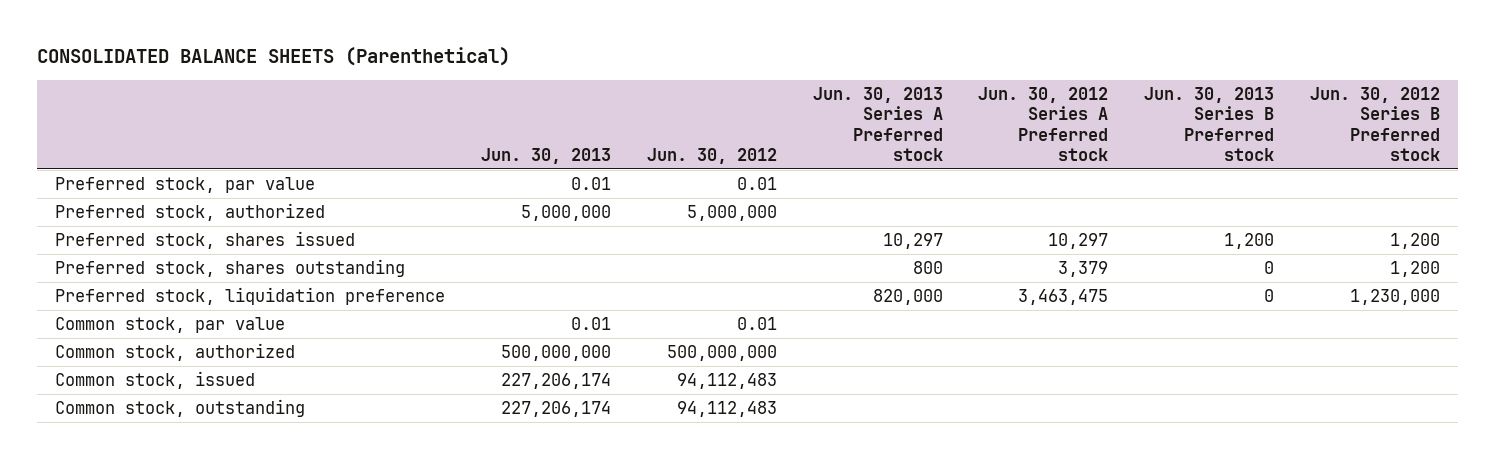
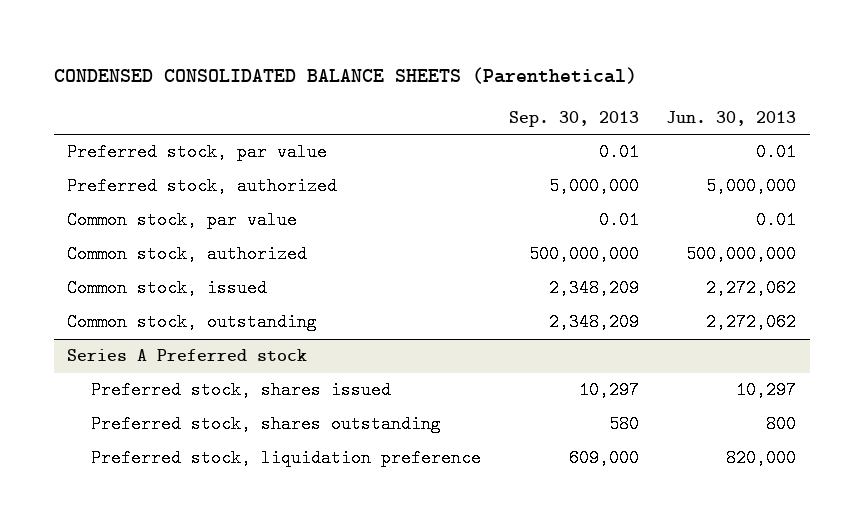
[37,47,511,67] CONSOLIDATED BALANCE SHEETS (Parenthetical) -> [53,67,637,85] CONDENSED CONSOLIDATED BALANCE SHEETS (Parenthetical)
[646,148,777,165] Jun. 30, 2012 -> none
[812,86,943,162] Jun. 30, 2013 Series A Preferred stock -> none
[978,86,1109,162] Jun. 30, 2012 Series A Preferred stock -> none
[1144,86,1275,162] Jun. 30, 2013 Series B Preferred stock -> none
[1310,86,1441,162] Jun. 30, 2012 Series B Preferred stock -> none
none -> [508,111,639,128] Sep. 30, 2013
[55,231,356,250] Preferred stock, shares issued -> none
[55,259,406,278] Preferred stock, shares outstanding -> none
[55,287,446,306] Preferred stock, liquidation preference -> none
[501,373,612,390] 227,206,174 -> [706,279,797,298] 2,272,062
[501,401,612,418] 227,206,174 -> [706,313,797,332] 2,272,062
none -> [67,349,308,362] Series A Preferred stock
none -> [91,381,392,400] Preferred stock, shares issued
none -> [91,415,442,434] Preferred stock, shares outstanding
none -> [91,449,482,468] Preferred stock, liquidation preference

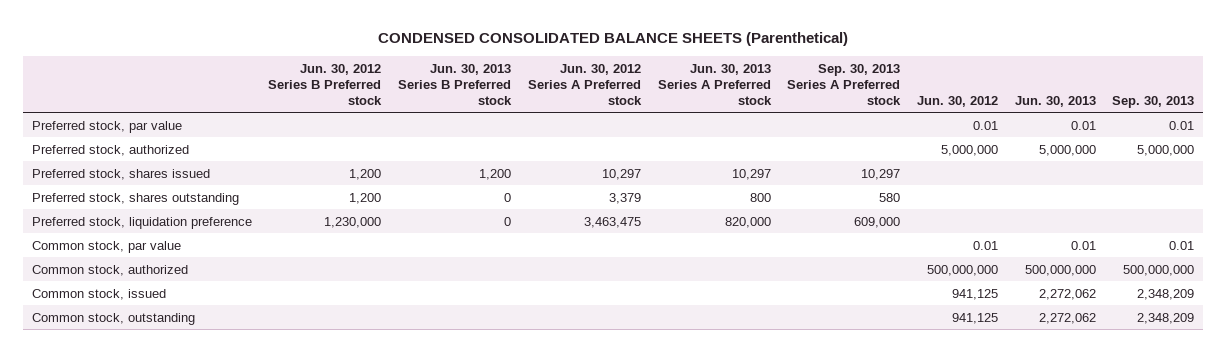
none -> [268,63,383,105] Jun. 30, 2012 Series B Preferred stock
none -> [398,63,513,105] Jun. 30, 2013 Series B Preferred stock
none -> [527,63,642,105] Jun. 30, 2012 Series A Preferred stock
none -> [657,63,772,105] Jun. 30, 2013 Series A Preferred stock
none -> [787,63,902,105] Sep. 30, 2013 Series A Preferred stock
none -> [916,95,998,107] Jun. 30, 2012
none -> [31,168,210,180] Preferred stock, shares issued
none -> [31,192,239,205] Preferred stock, shares outstanding
none -> [31,216,252,229] Preferred stock, liquidation preference
[67,349,308,362] Series A Preferred stock -> none
[91,381,392,400] Preferred stock, shares issued -> none
[91,415,442,434] Preferred stock, shares outstanding -> none
[91,449,482,468] Preferred stock, liquidation preference -> none

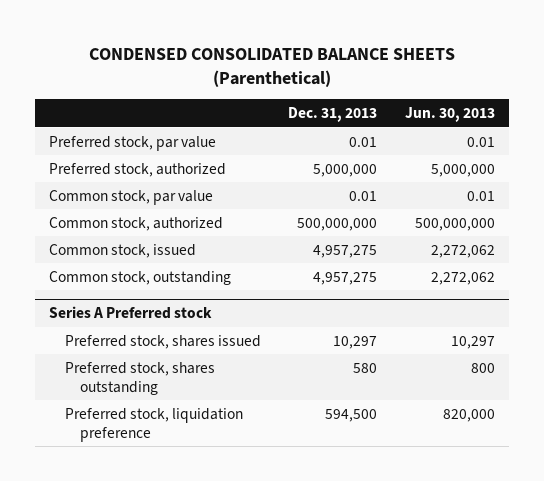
[268,63,383,105] Jun. 30, 2012 Series B Preferred stock -> none
[398,63,513,105] Jun. 30, 2013 Series B Preferred stock -> none
[527,63,642,105] Jun. 30, 2012 Series A Preferred stock -> none
[657,63,772,105] Jun. 30, 2013 Series A Preferred stock -> none
[787,63,902,105] Sep. 30, 2013 Series A Preferred stock -> none
[916,95,998,107] Jun. 30, 2012 -> none
[1112,95,1195,108] Sep. 30, 2013 -> none
none -> [288,107,378,123] Dec. 31, 2013
[31,168,210,180] Preferred stock, shares issued -> none
[31,192,239,205] Preferred stock, shares outstanding -> none
[31,216,252,229] Preferred stock, liquidation preference -> none
none -> [49,306,213,320] Series A Preferred stock
none -> [64,334,261,349] Preferred stock, shares issued
none -> [64,361,215,395] Preferred stock, shares outstanding
none -> [64,407,243,442] Preferred stock, liquidation preference

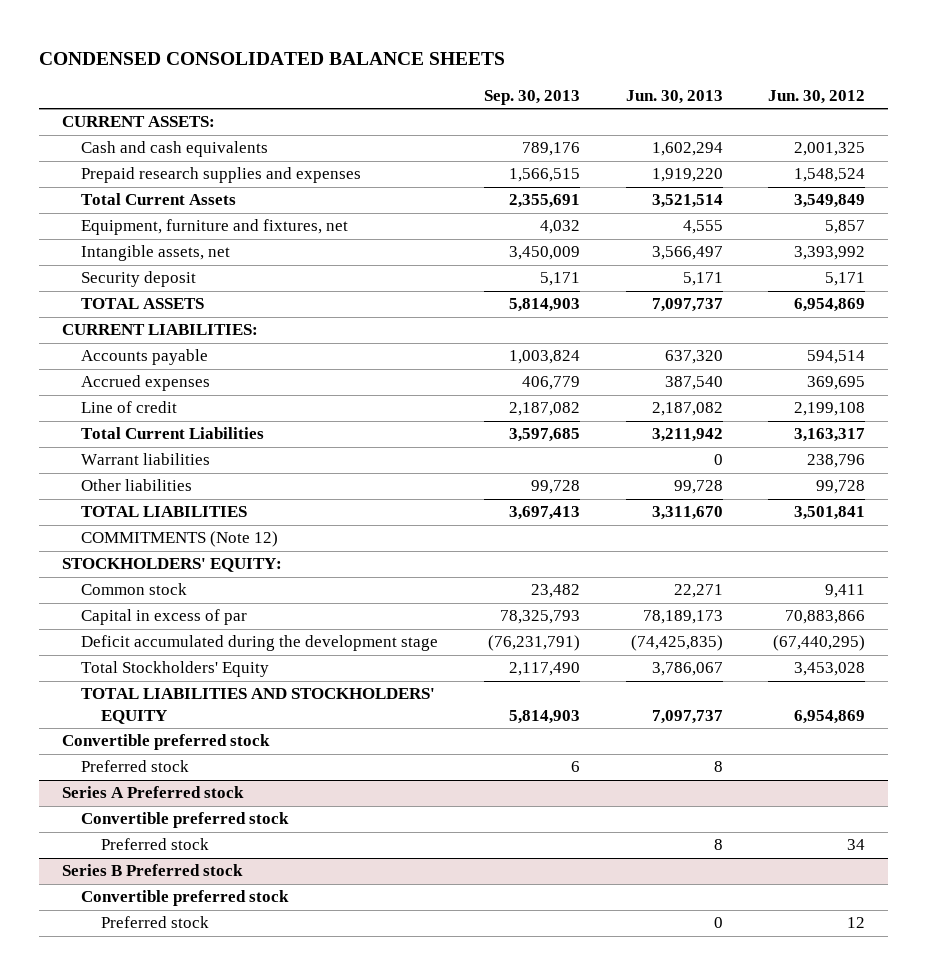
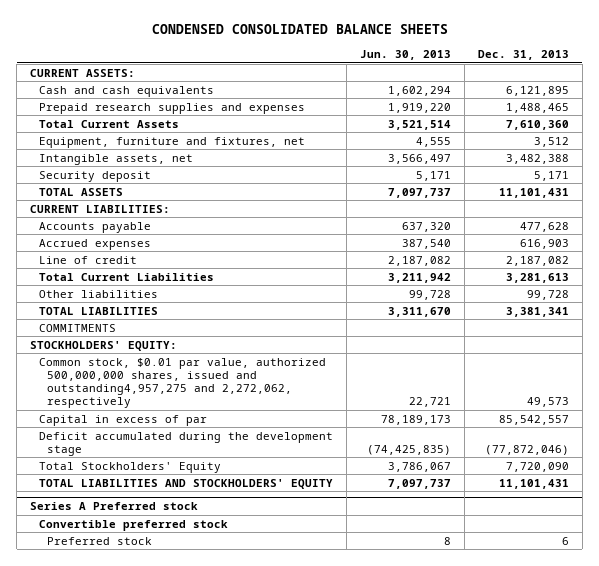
[484,89,581,105] Sep. 30, 2013 -> none
[768,89,866,104] Jun. 30, 2012 -> none
none -> [477,50,569,61] Dec. 31, 2013
[81,453,211,466] Warrant liabilities -> none
[81,531,279,548] COMMITMENTS (Note 12) -> [38,323,116,332] COMMITMENTS
[81,583,188,596] Common stock -> none
none -> [38,357,326,409] Common stock, $0.01 par value, authorized 500,000,000 shares, issued and outstanding4,957,275 and 2,272,062, respectively
[61,734,270,751] Convertible preferred stock -> none
[81,760,190,773] Preferred stock -> none
[61,864,243,877] Series B Preferred stock -> none
[81,890,290,907] Convertible preferred stock -> none
[100,916,209,929] Preferred stock -> none

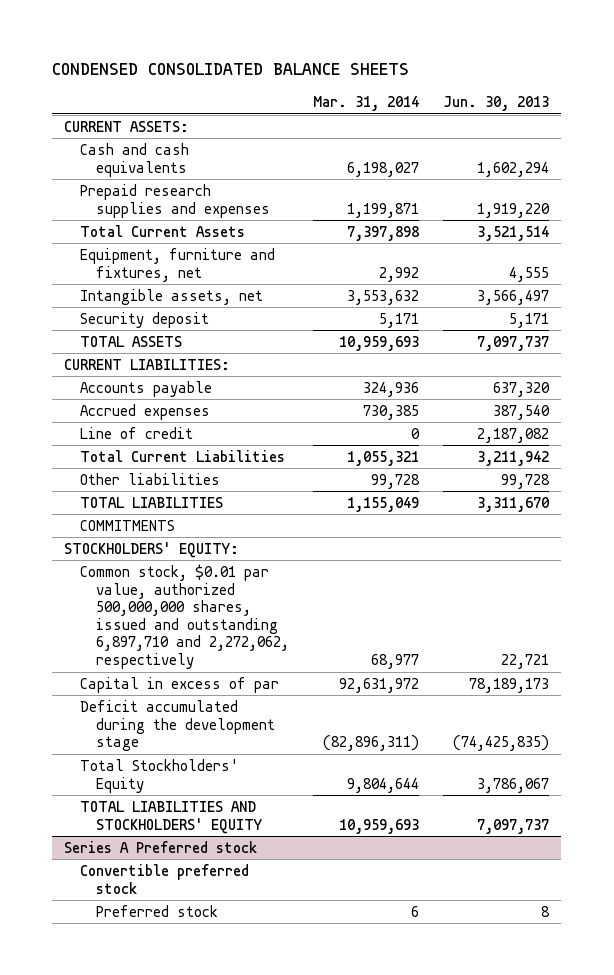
[477,50,569,61] Dec. 31, 2013 -> none
none -> [313,96,420,112] Mar. 31, 2014
[38,357,326,409] Common stock, $0.01 par value, authorized 500,000,000 shares, issued and outstanding4,957,275 and 2,272,062, respectively -> [80,563,289,670] Common stock, $0.01 par value, authorized 500,000,000 shares, issued and outstanding 6,897,710 and 2,272,062, respectively

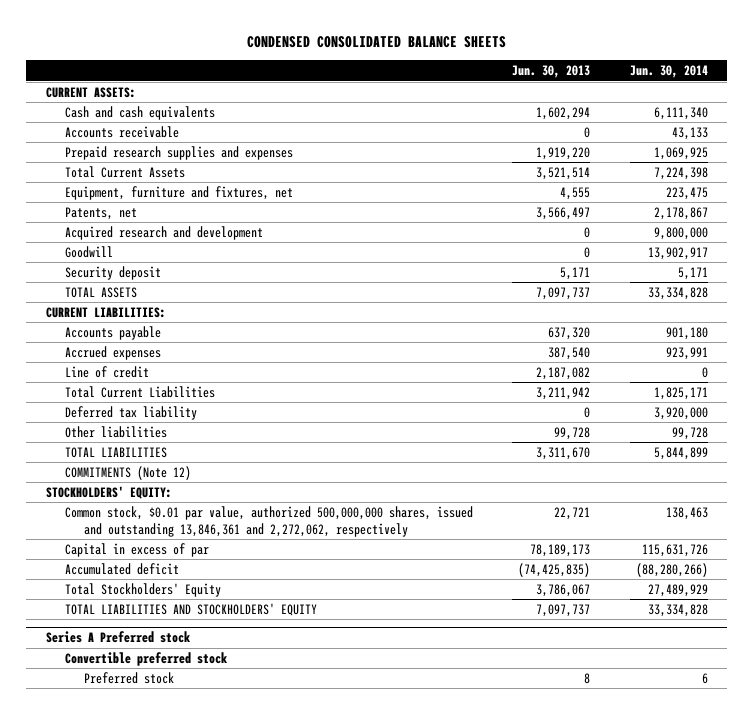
[313,96,420,112] Mar. 31, 2014 -> none
none -> [629,65,708,79] Jun. 30, 2014
none -> [64,125,179,138] Accounts receivable
[80,288,264,305] Intangible assets, net -> [64,206,137,220] Patents, net
none -> [64,225,263,240] Acquired research and development
none -> [64,245,113,258] Goodwill
none -> [64,405,197,420] Deferred tax liability
[80,519,176,531] COMMITMENTS -> [64,465,191,480] COMMITMENTS (Note 12)
[80,563,289,670] Common stock, $0.01 par value, authorized 500,000,000 shares, issued and outstanding 6,897,710 and 2,272,062, respectively -> [64,505,473,537] Common stock, $0.01 par value, authorized 500,000,000 shares, issued and outstanding 13,846,361 and 2,272,062, respectively
[80,699,275,752] Deficit accumulated during the development stage -> [64,562,179,575] Accumulated deficit

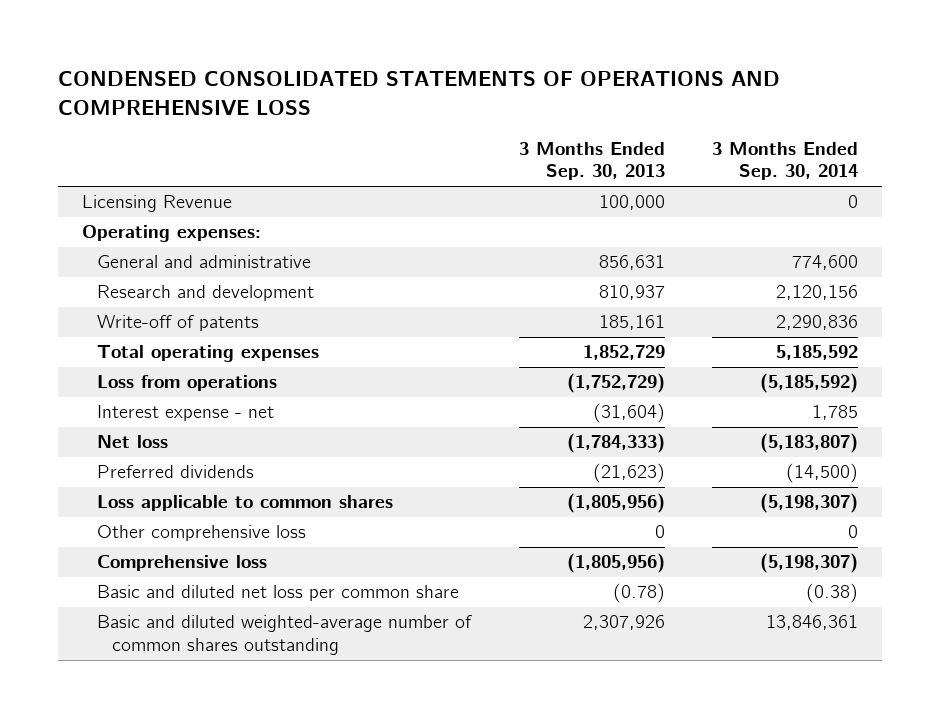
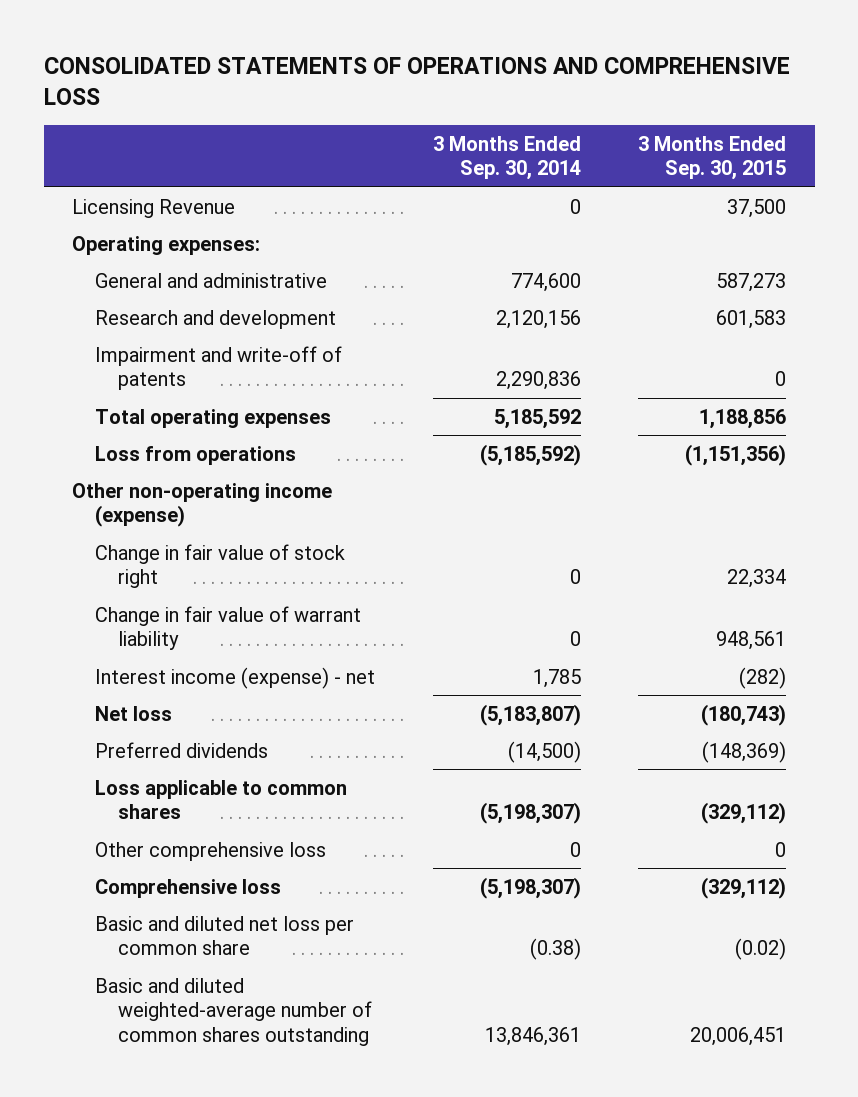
[57,71,780,115] CONDENSED CONSOLIDATED STATEMENTS OF OPERATIONS AND COMPREHENSIVE LOSS -> [43,57,790,106] CONSOLIDATED STATEMENTS OF OPERATIONS AND COMPREHENSIVE LOSS
[518,141,665,181] 3 Months Ended Sep. 30, 2013 -> none
none -> [637,135,786,181] 3 Months Ended Sep. 30, 2015
[97,315,260,332] Write-off of patents -> [95,345,343,391] Impairment and write-off of patents
none -> [72,482,333,528] Other non-operating income (expense)
none -> [95,543,346,589] Change in fair value of stock right
none -> [95,605,362,651] Change in fair value of warrant liability
[97,405,275,422] Interest expense - net -> [95,666,376,689] Interest income (expense) - net

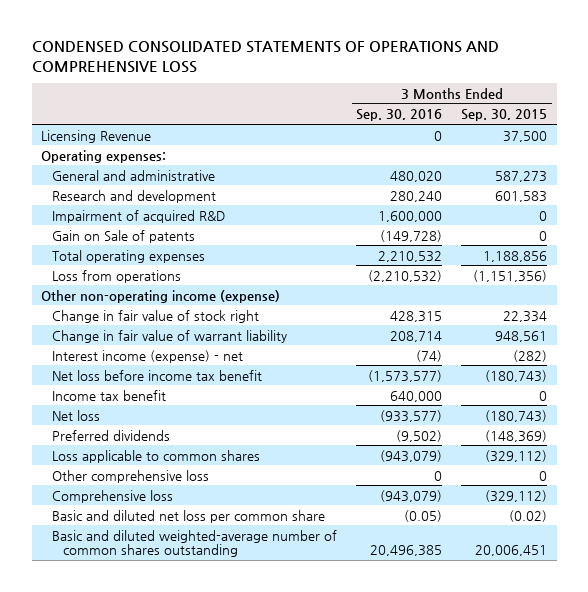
[43,57,790,106] CONSOLIDATED STATEMENTS OF OPERATIONS AND COMPREHENSIVE LOSS -> [31,41,499,73] CONDENSED CONSOLIDATED STATEMENTS OF OPERATIONS AND COMPREHENSIVE LOSS
[432,135,581,181] 3 Months Ended Sep. 30, 2014 -> none
none -> [356,109,443,122] Sep. 30, 2016
[95,345,343,391] Impairment and write-off of patents -> none
none -> [52,209,226,223] Impairment of acquired R&D
none -> [52,229,196,243] Gain on Sale of patents
none -> [52,369,263,381] Net loss before income tax benefit
none -> [52,389,167,401] Income tax benefit

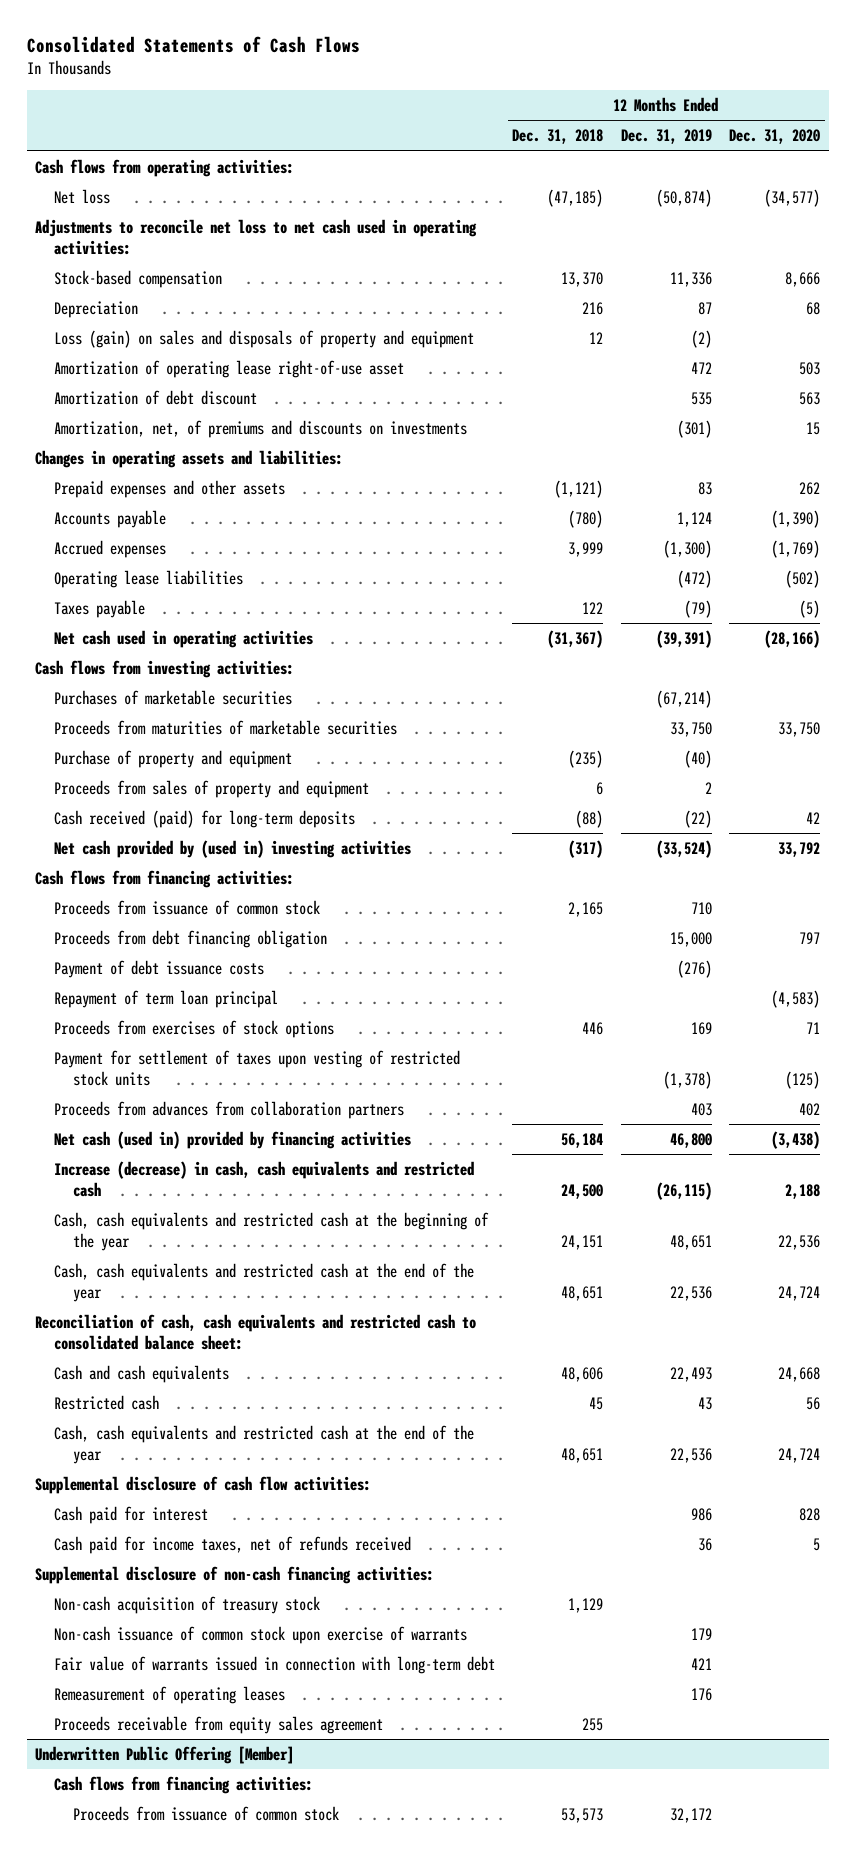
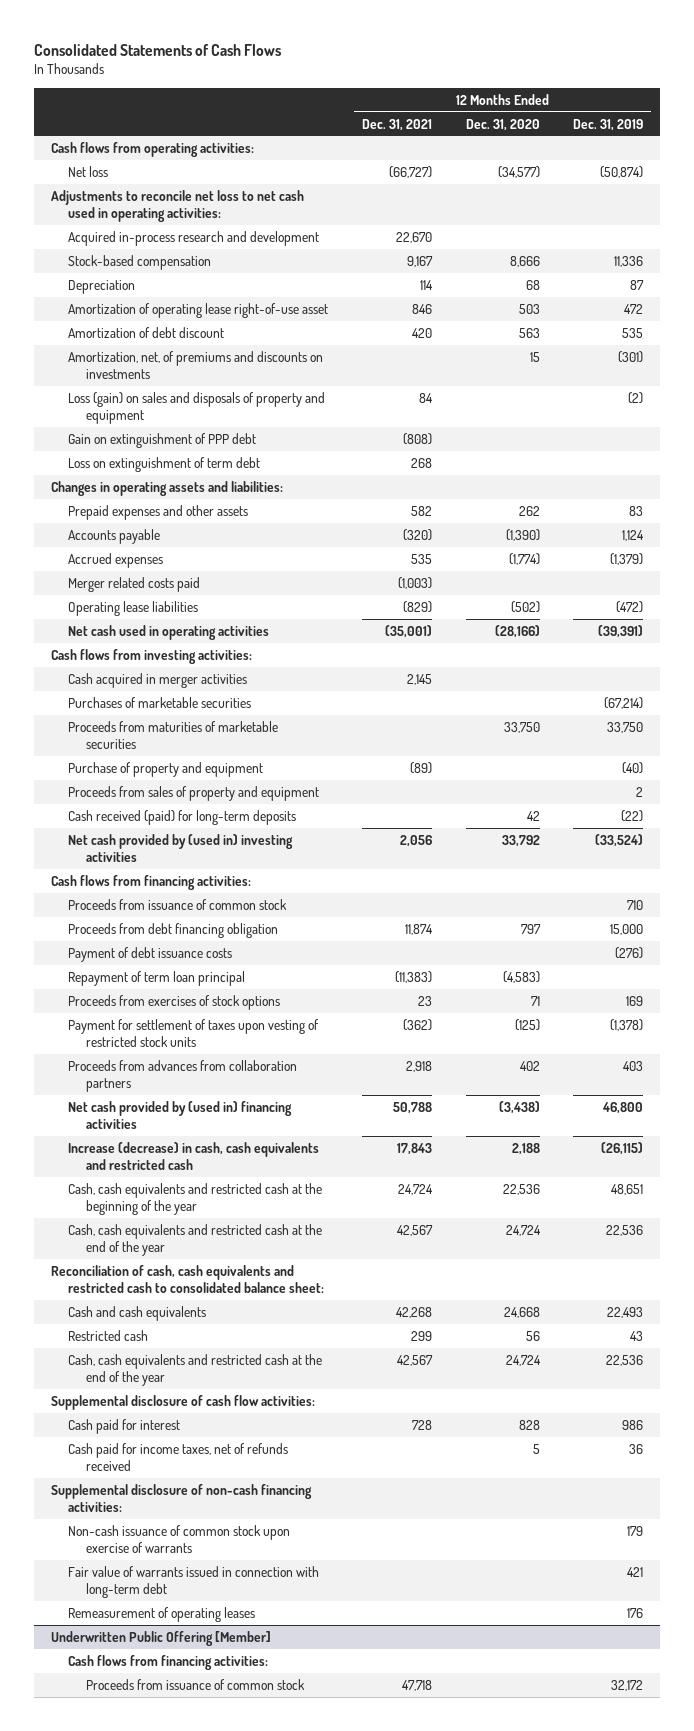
[512,129,604,145] Dec. 31, 2018 -> none
none -> [361,118,432,131] Dec. 31, 2021
none -> [68,230,320,246] Acquired in-process research and development
[53,329,474,348] Loss (gain) on sales and disposals of property and equipment -> [68,391,326,425] Loss (gain) on sales and disposals of property and equipment
none -> [68,432,257,448] Gain on extinguishment of PPP debt
none -> [68,456,261,472] Loss on extinguishment of term debt
[662,539,712,558] (1,300) -> [610,552,644,565] (1,379)
[771,539,821,558] (1,769) -> [508,552,540,565] (1,774)
none -> [68,576,201,592] Merger related costs paid
[53,599,145,618] Taxes payable -> none
none -> [68,672,248,688] Cash acquired in merger activities
[53,1130,411,1149] Net cash (used in) provided by financing activities -> [68,1100,293,1130] Net cash provided by (used in) financing activities
[53,1595,320,1614] Non-cash acquisition of treasury stock -> none
[53,1715,383,1734] Proceeds receivable from equity sales agreement -> none

